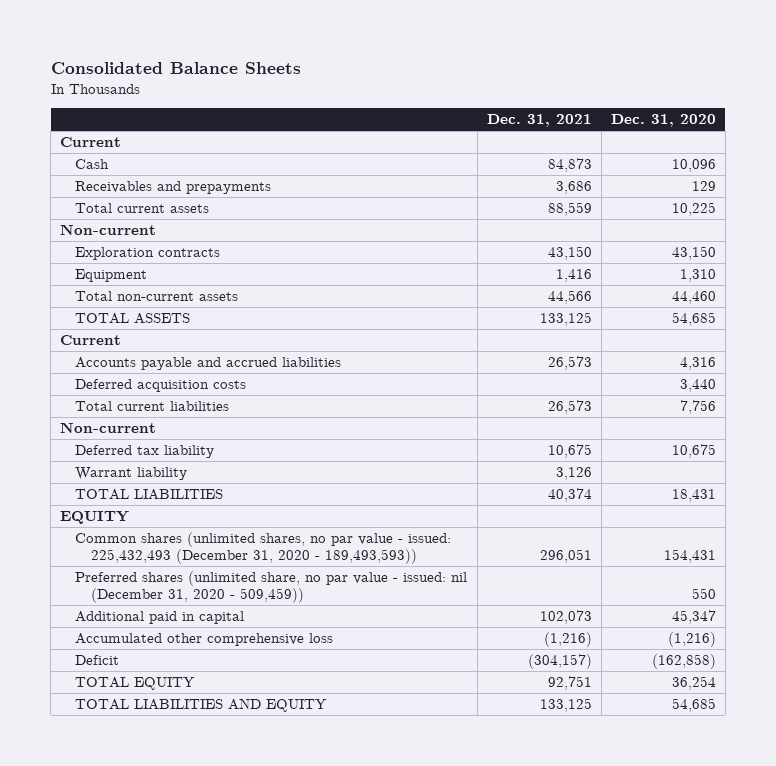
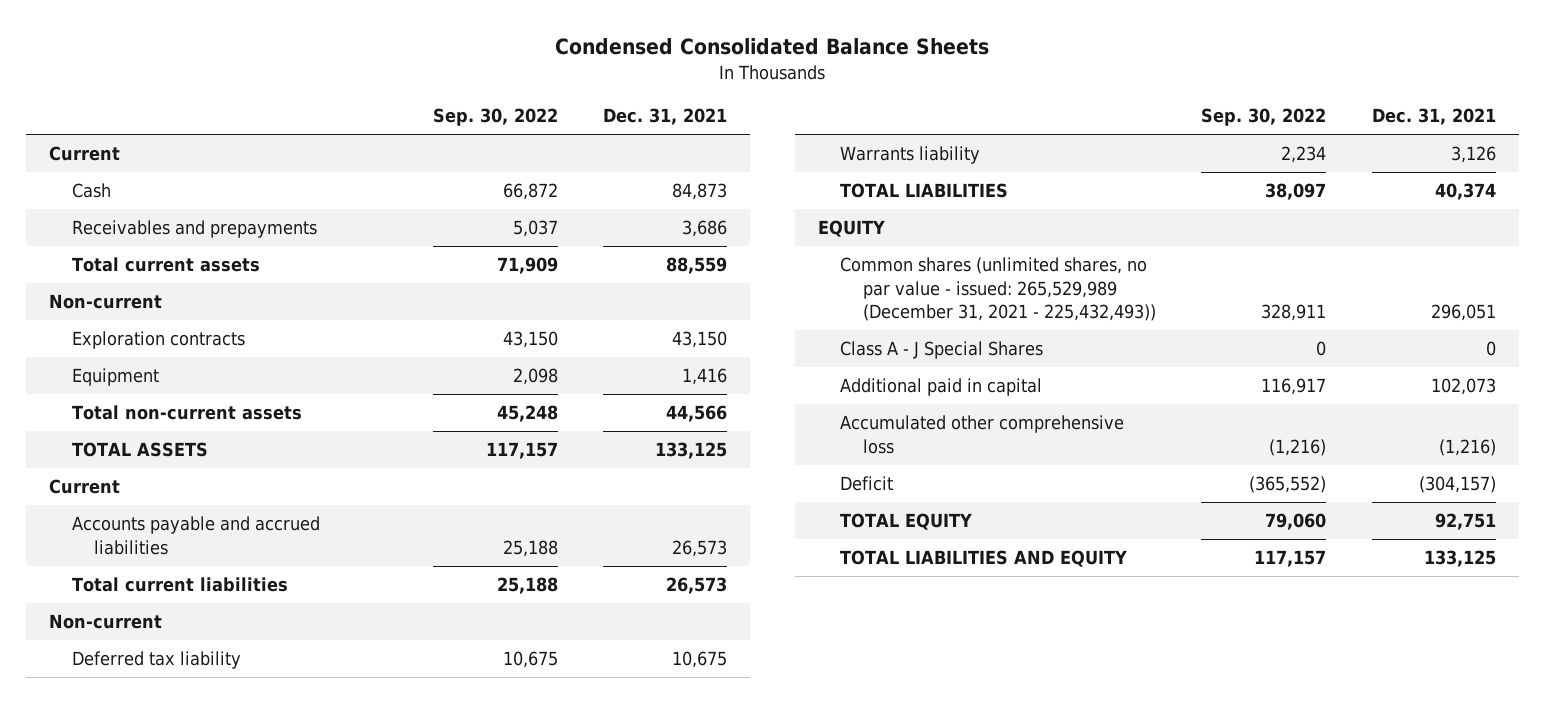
[50,61,301,74] Consolidated Balance Sheets -> [555,38,990,56] Condensed Consolidated Balance Sheets
[610,114,716,128] Dec. 31, 2020 -> none
none -> [432,108,558,127] Sep. 30, 2022
[75,379,247,393] Deferred acquisition costs -> none
[75,467,188,481] Warrant liability -> [840,146,981,165] Warrants liability
[75,571,468,604] Preferred shares (unlimited share, no par value - issued: nil (December 31, 2020 - 509,459)) -> none
[75,532,452,565] Common shares (unlimited shares, no par value - issued: 225,432,493 (December 31, 2020 - 189,493,593)) -> [840,257,1156,322] Common shares (unlimited shares, no par value - issued: 265,529,989 (December 31, 2021 - 225,432,493))
none -> [840,341,1044,360] Class A - J Special Shares

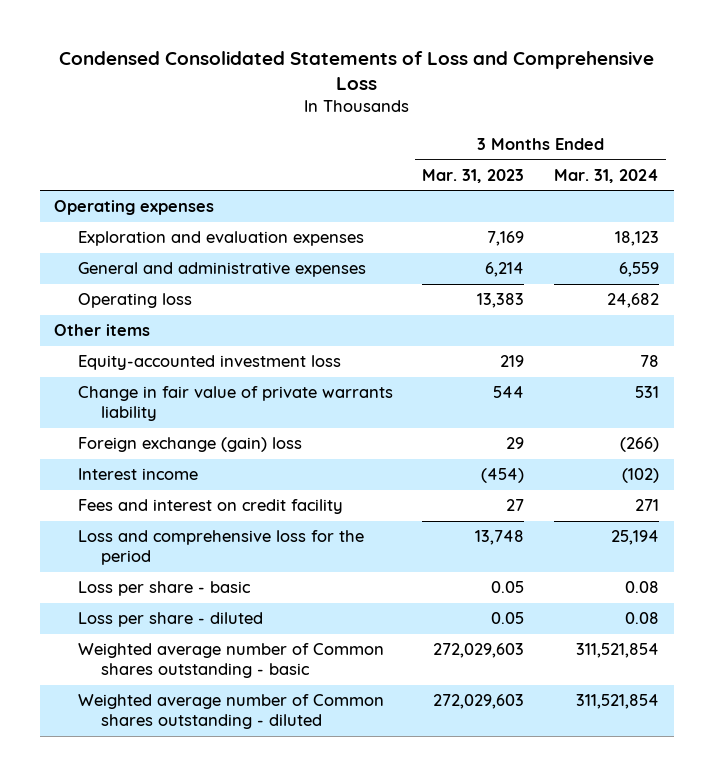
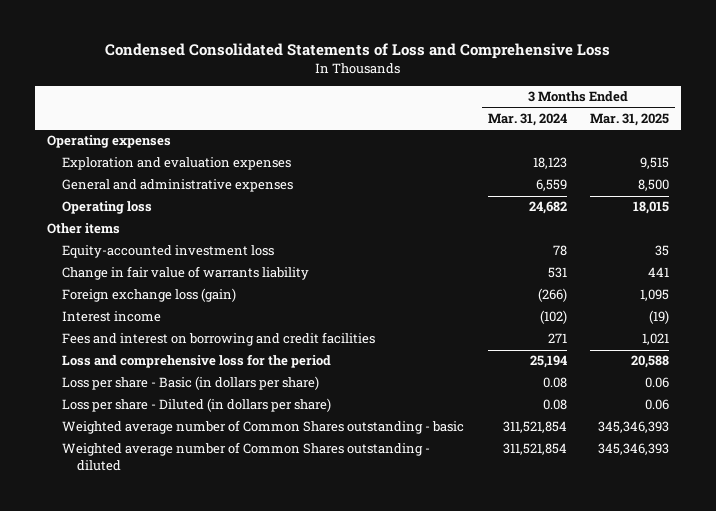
[422,168,525,183] Mar. 31, 2023 -> none
none -> [590,112,670,126] Mar. 31, 2025
[77,386,393,422] Change in fair value of private warrants liability -> [61,266,309,281] Change in fair value of warrants liability
[77,437,302,453] Foreign exchange (gain) loss -> [61,288,236,303] Foreign exchange loss (gain)
[77,499,343,515] Fees and interest on credit facility -> [61,332,375,347] Fees and interest on borrowing and credit facilities
[77,581,251,597] Loss per share - basic -> [61,376,319,391] Loss per share - Basic (in dollars per share)
[77,612,263,628] Loss per share - diluted -> [61,398,331,413] Loss per share - Diluted (in dollars per share)
[77,643,384,679] Weighted average number of Common shares outstanding - basic -> [61,420,464,435] Weighted average number of Common Shares outstanding - basic
[77,694,384,730] Weighted average number of Common shares outstanding - diluted -> [61,442,430,471] Weighted average number of Common Shares outstanding - diluted

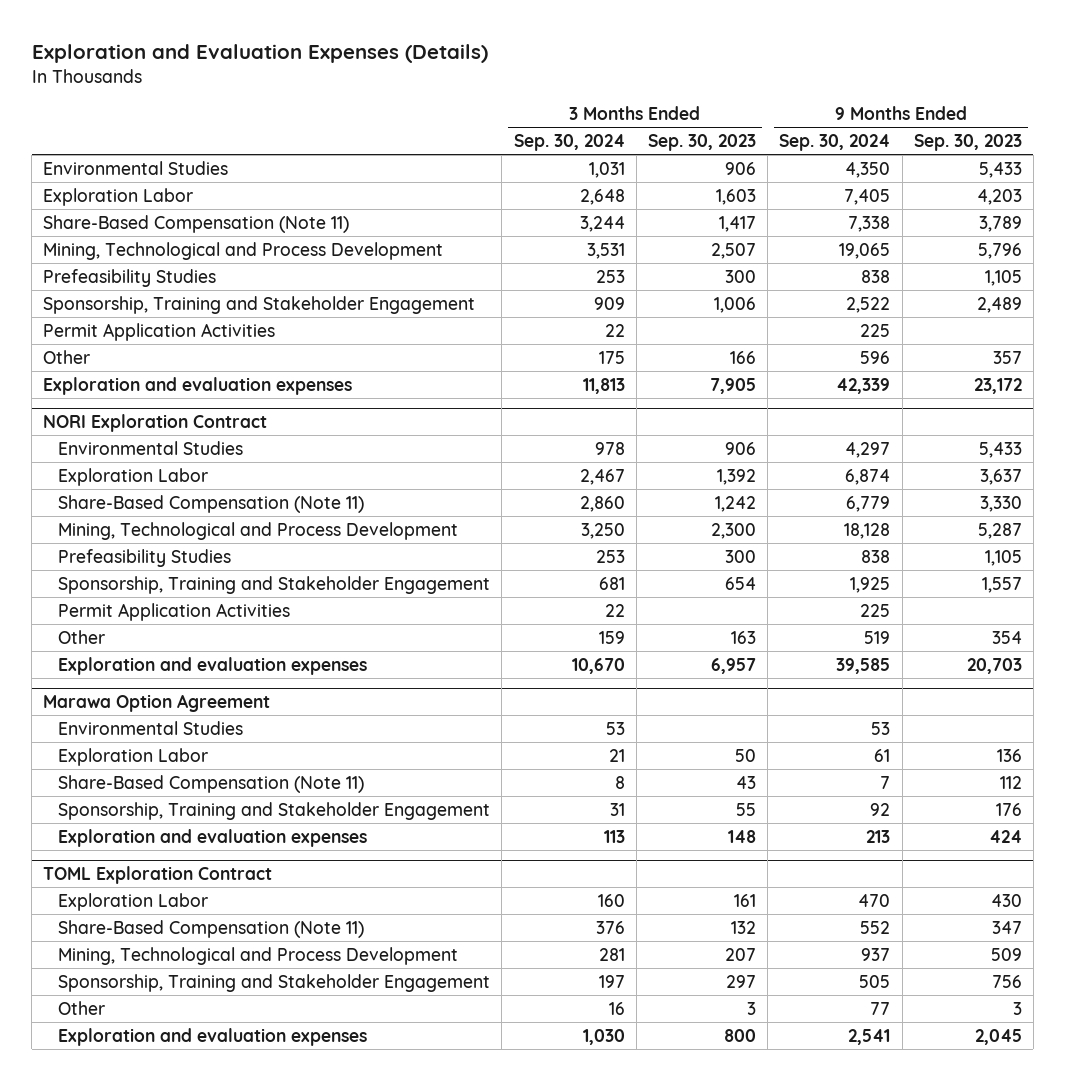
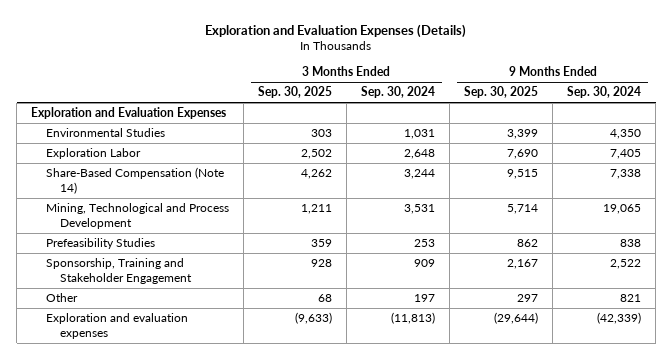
[647,134,756,152] Sep. 30, 2023 -> none
[913,134,1022,152] Sep. 30, 2023 -> none
none -> [257,86,332,99] Sep. 30, 2025
none -> [464,86,539,99] Sep. 30, 2025
none -> [31,107,227,120] Exploration and Evaluation Expenses
[43,214,350,233] Share-Based Compensation (Note 11) -> [45,167,224,194] Share-Based Compensation (Note 14)
[43,322,276,341] Permit Application Activities -> none
[43,414,268,433] NORI Exploration Contract -> none
[58,440,244,455] Environmental Studies -> none
[58,467,209,486] Exploration Labor -> none
[58,494,365,513] Share-Based Compensation (Note 11) -> none
[58,521,459,540] Mining, Technological and Process Development -> none
[58,548,232,567] Prefeasibility Studies -> none
[58,575,491,594] Sponsorship, Training and Stakeholder Engagement -> none
[58,602,291,621] Permit Application Activities -> none
[58,629,106,644] Other -> none
[58,656,368,675] Exploration and evaluation expenses -> none
[43,694,271,713] Marawa Option Agreement -> none
[58,720,244,735] Environmental Studies -> none
[58,747,209,766] Exploration Labor -> none
[58,774,365,793] Share-Based Compensation (Note 11) -> none
[58,801,491,820] Sponsorship, Training and Stakeholder Engagement -> none
[58,828,368,847] Exploration and evaluation expenses -> none
[43,866,273,885] TOML Exploration Contract -> none
[58,892,209,911] Exploration Labor -> none
[58,919,365,938] Share-Based Compensation (Note 11) -> none
[58,946,459,965] Mining, Technological and Process Development -> none
[58,973,491,992] Sponsorship, Training and Stakeholder Engagement -> none
[58,1000,106,1015] Other -> none
[58,1027,368,1046] Exploration and evaluation expenses -> none
[598,350,625,364] 175 -> [413,294,435,303] 197
[860,350,891,364] 596 -> [620,294,642,303] 821
[582,377,625,394] 11,813 -> [390,312,435,325] (11,813)
[836,377,891,394] 42,339 -> [597,312,642,325] (42,339)

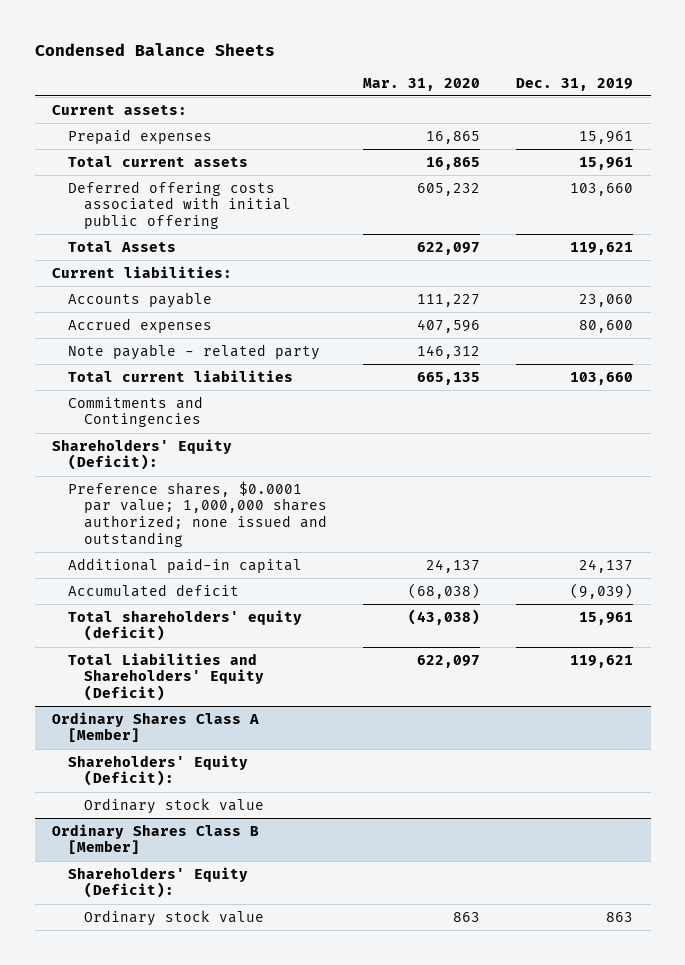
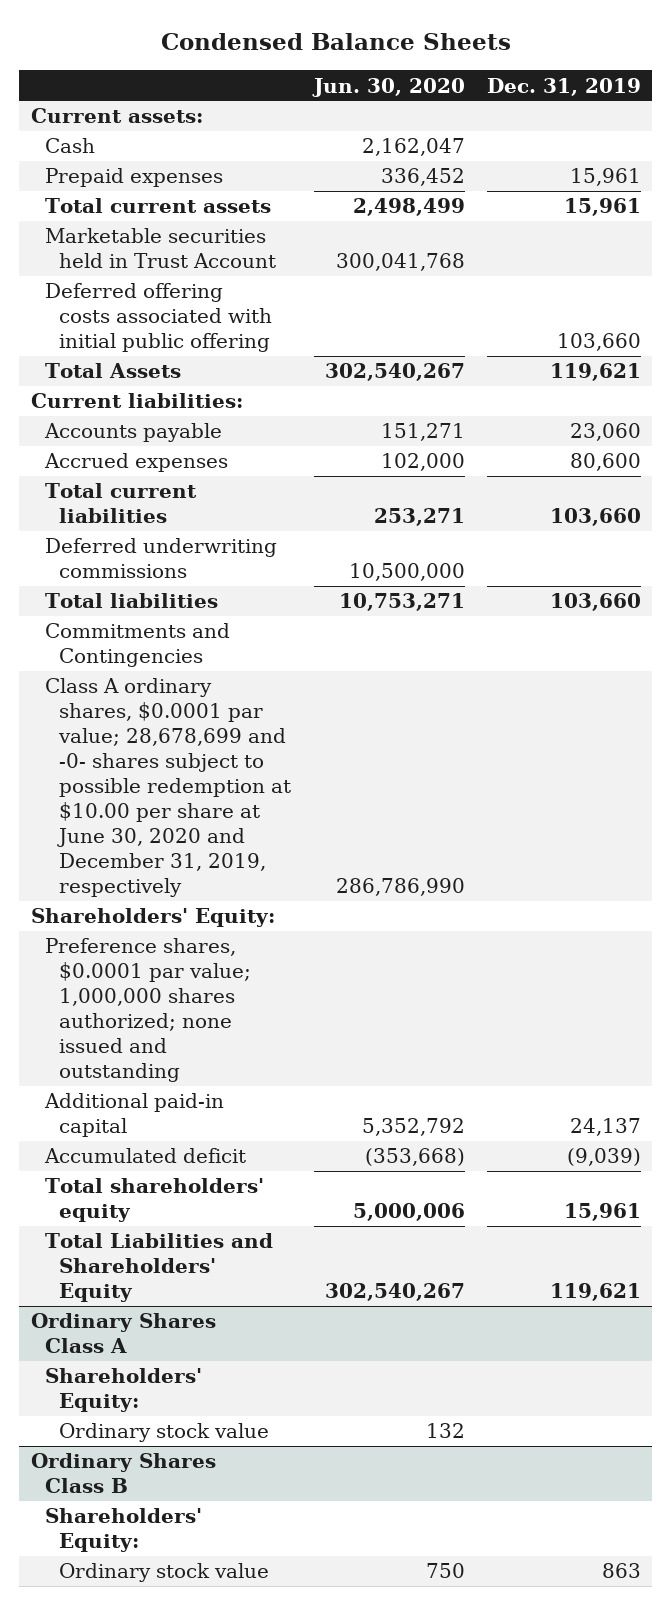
[362,77,480,91] Mar. 31, 2020 -> none
none -> [311,77,465,97] Jun. 30, 2020
none -> [44,138,95,154] Cash
none -> [44,228,277,269] Marketable securities held in Trust Account
[68,343,321,360] Note payable - related party -> none
none -> [44,538,277,579] Deferred underwriting commissions
none -> [44,593,218,609] Total liabilities
none -> [44,678,292,898] Class A ordinary shares, $0.0001 par value; 28,678,699 and -0- shares subject to possible redemption at $10.00 per share at June 30, 2020 and December 31, 2019, respectively
[52,438,233,471] Shareholders' Equity (Deficit): -> [30,908,275,928] Shareholders' Equity:
[68,609,303,642] Total shareholders' equity (deficit) -> [44,1178,264,1223] Total shareholders' equity
[68,652,265,702] Total Liabilities and Shareholders' Equity (Deficit) -> [44,1233,273,1303] Total Liabilities and Shareholders' Equity
[52,711,260,743] Ordinary Shares Class A [Member] -> [30,1313,216,1354] Ordinary Shares Class A
[68,754,249,787] Shareholders' Equity (Deficit): -> [44,1368,202,1413] Shareholders' Equity:
[52,823,260,855] Ordinary Shares Class B [Member] -> [30,1453,216,1494] Ordinary Shares Class B
[68,866,249,899] Shareholders' Equity (Deficit): -> [44,1508,202,1553] Shareholders' Equity:

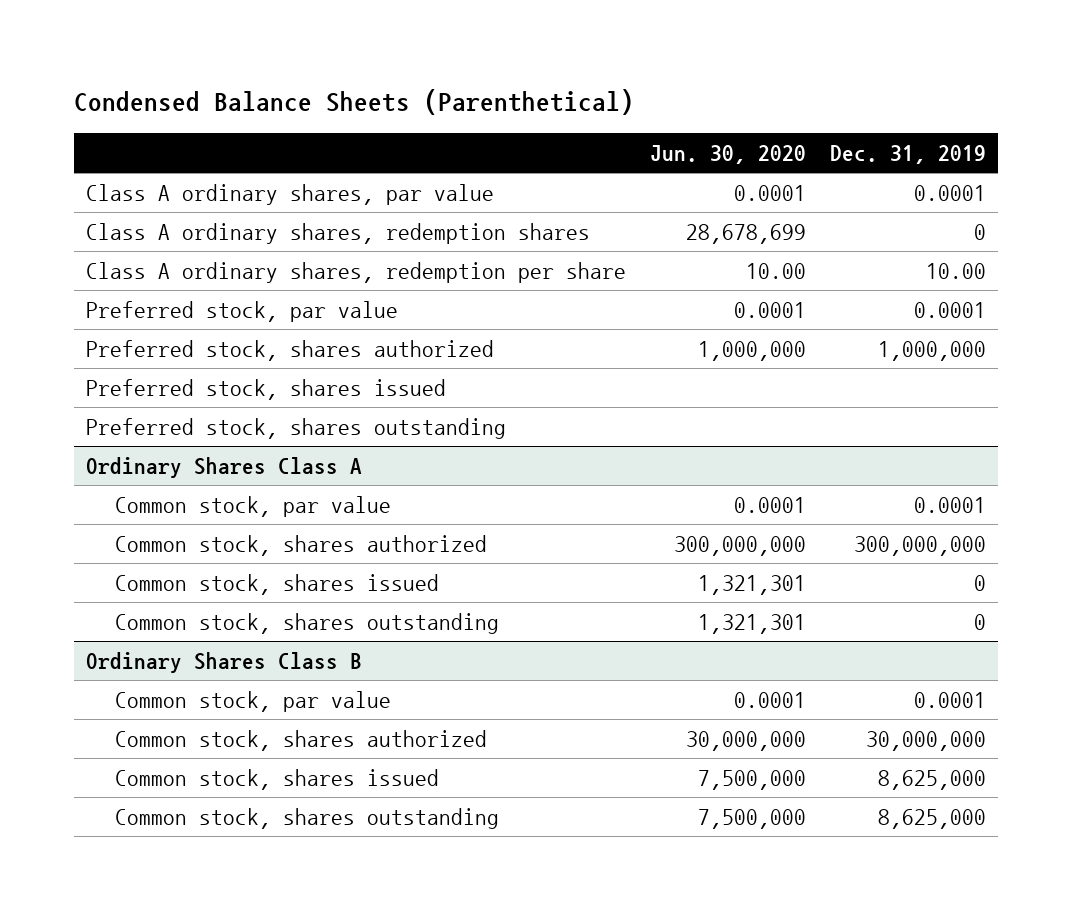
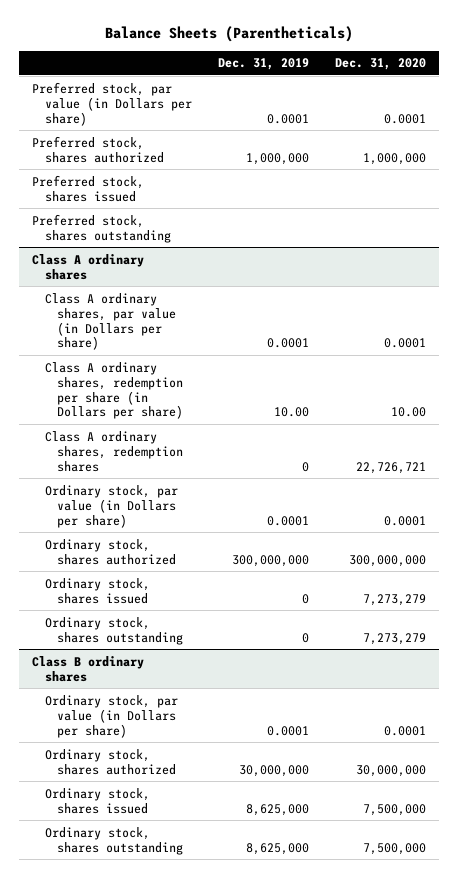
[73,88,634,115] Condensed Balance Sheets (Parenthetical) -> [104,26,353,43] Balance Sheets (Parentheticals)
[649,144,806,164] Jun. 30, 2020 -> none
none -> [334,58,426,71] Dec. 31, 2020
[85,184,494,206] Class A ordinary shares, par value -> none
[85,223,590,245] Class A ordinary shares, redemption shares -> none
[85,262,626,284] Class A ordinary shares, redemption per share -> none
[85,301,398,323] Preferred stock, par value -> [31,81,192,126] Preferred stock, par value (in Dollars per share)
[85,457,362,479] Ordinary Shares Class A -> [31,253,144,280] Class A ordinary shares
none -> [44,292,177,351] Class A ordinary shares, par value (in Dollars per share)
none -> [44,361,184,420] Class A ordinary shares, redemption per share (in Dollars per share)
none -> [44,430,184,472] Class A ordinary shares, redemption shares
[114,496,391,518] Common stock, par value -> [44,484,178,528] Ordinary stock, par value (in Dollars per share)
[114,535,487,557] Common stock, shares authorized -> [44,538,177,565] Ordinary stock, shares authorized
[114,574,439,596] Common stock, shares issued -> [44,577,150,604] Ordinary stock, shares issued
[114,613,499,635] Common stock, shares outstanding -> [44,616,184,645] Ordinary stock, shares outstanding
[85,652,362,674] Ordinary Shares Class B -> [31,655,144,682] Class B ordinary shares
[114,691,391,713] Common stock, par value -> [44,694,178,738] Ordinary stock, par value (in Dollars per share)
[114,730,487,752] Common stock, shares authorized -> [44,748,177,775] Ordinary stock, shares authorized
[114,769,439,791] Common stock, shares issued -> [44,787,150,814] Ordinary stock, shares issued
[114,808,499,830] Common stock, shares outstanding -> [44,826,184,855] Ordinary stock, shares outstanding

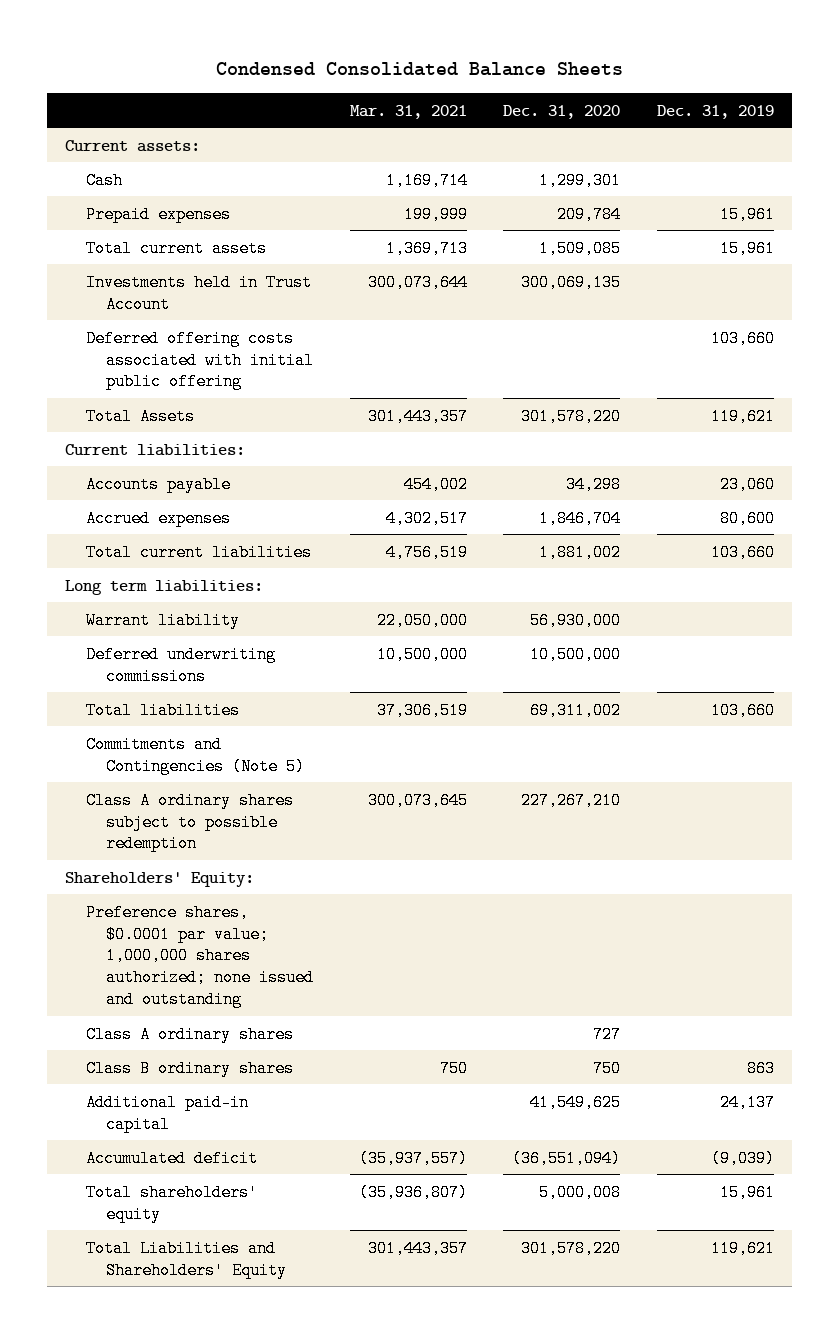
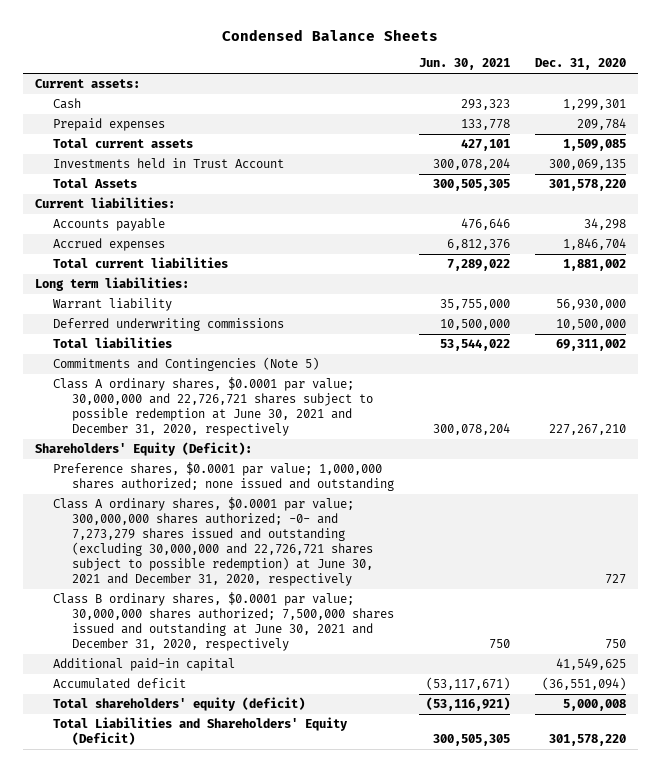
[215,61,623,76] Condensed Consolidated Balance Sheets -> [222,29,439,42] Condensed Balance Sheets
[349,104,467,119] Mar. 31, 2021 -> none
[657,104,775,119] Dec. 31, 2019 -> none
none -> [418,58,510,71] Jun. 30, 2021
[85,329,315,391] Deferred offering costs associated with initial public offering -> none
[85,791,294,853] Class A ordinary shares subject to possible redemption -> [53,377,373,437] Class A ordinary shares, $0.0001 par value; 30,000,000 and 22,726,721 shares subject to possible redemption at June 30, 2021 and December 31, 2020, respectively
[65,871,255,887] Shareholders' Equity: -> [35,442,253,457] Shareholders' Equity (Deficit):
[85,903,315,1009] Preference shares, $0.0001 par value; 1,000,000 shares authorized; none issued and outstanding -> [53,462,394,492] Preference shares, $0.0001 par value; 1,000,000 shares authorized; none issued and outstanding
[85,1025,294,1043] Class A ordinary shares -> [53,497,373,587] Class A ordinary shares, $0.0001 par value; 300,000,000 shares authorized; -0- and 7,273,279 shares issued and outstanding (excluding 30,000,000 and 22,726,721 shares subject to possible redemption) at June 30, 2021 and December 31, 2020, respectively
[85,1059,294,1077] Class B ordinary shares -> [53,592,394,652] Class B ordinary shares, $0.0001 par value; 30,000,000 shares authorized; 7,500,000 shares issued and outstanding at June 30, 2021 and December 31, 2020, respectively
[85,1183,258,1223] Total shareholders' equity -> [53,697,306,712] Total shareholders' equity (deficit)
[85,1239,288,1279] Total Liabilities and Shareholders' Equity -> [53,717,349,746] Total Liabilities and Shareholders' Equity (Deficit)

